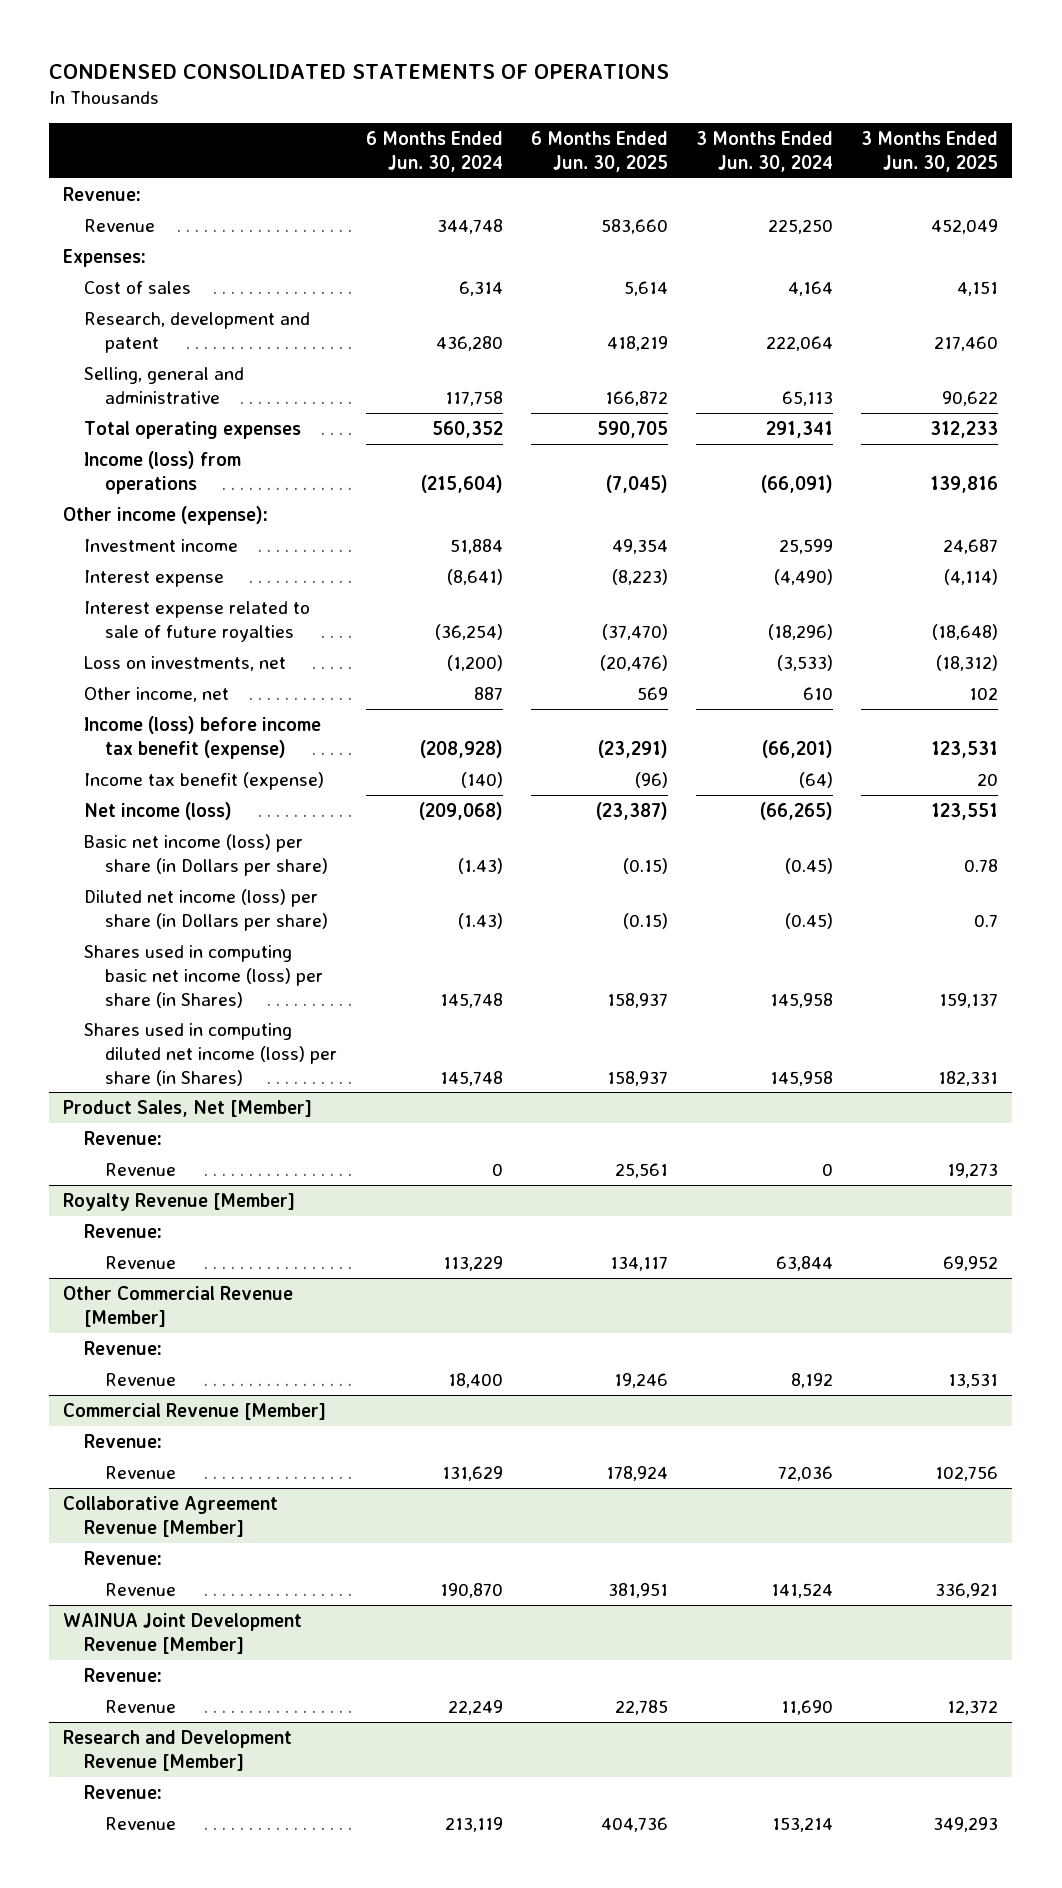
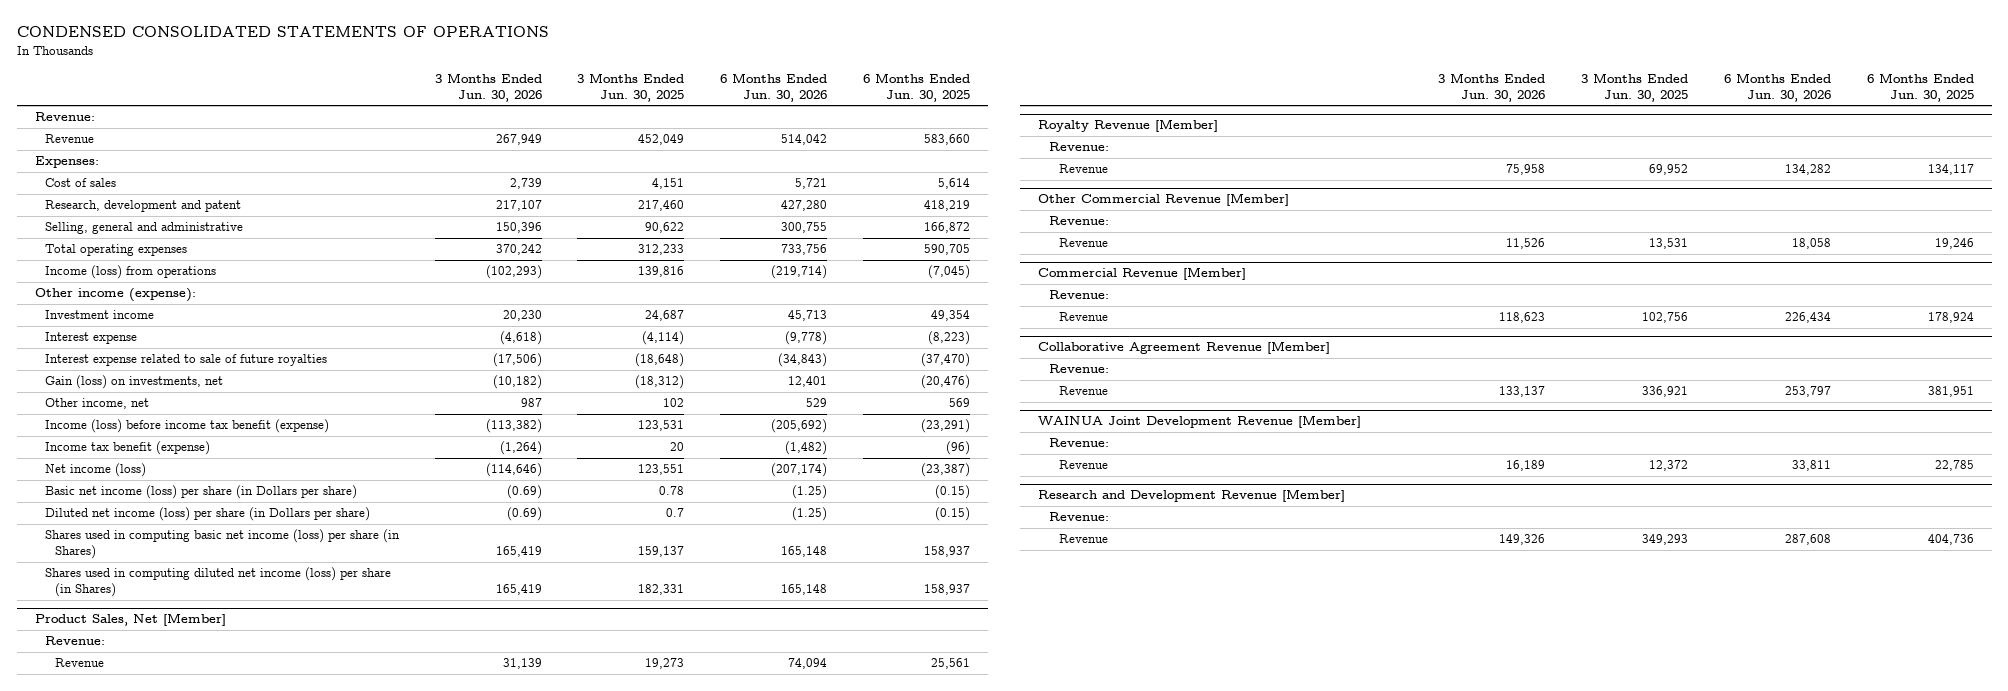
[365,131,503,173] 6 Months Ended Jun. 30, 2024 -> none
[696,131,834,173] 3 Months Ended Jun. 30, 2024 -> none
none -> [434,72,542,103] 3 Months Ended Jun. 30, 2026
none -> [720,72,828,103] 6 Months Ended Jun. 30, 2026
[84,655,287,671] Loss on investments, net -> [44,375,223,390] Gain (loss) on investments, net

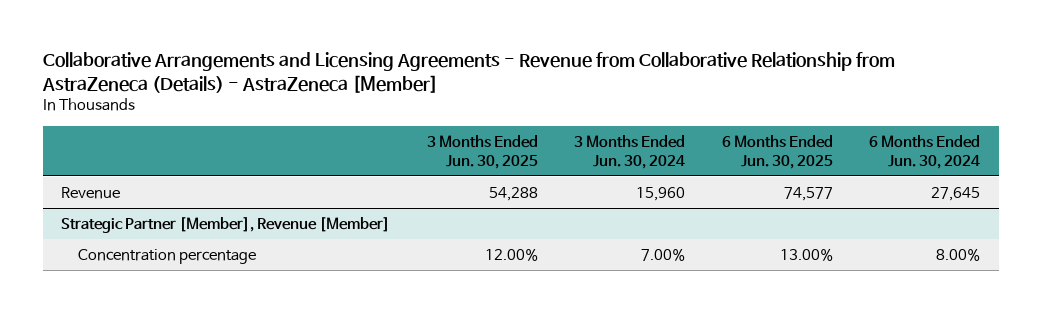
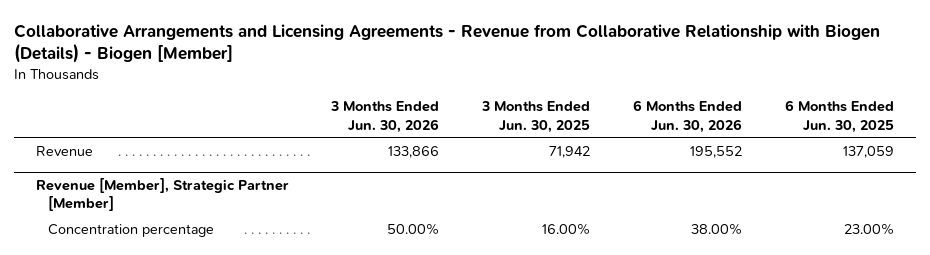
[41,52,895,93] Collaborative Arrangements and Licensing Agreements - Revenue from Collaborative Relationship from AstraZeneca (Details) - AstraZeneca [Member] -> [14,23,881,64] Collaborative Arrangements and Licensing Agreements - Revenue from Collaborative Relationship with Biogen (Details) - Biogen [Member]
[574,134,686,170] 3 Months Ended Jun. 30, 2024 -> none
[869,134,981,170] 6 Months Ended Jun. 30, 2024 -> none
none -> [330,101,440,133] 3 Months Ended Jun. 30, 2026
none -> [633,100,743,133] 6 Months Ended Jun. 30, 2026
[488,186,538,201] 54,288 -> [549,145,591,158] 71,942
[783,186,833,201] 74,577 -> [843,145,895,158] 137,059
[60,216,390,233] Strategic Partner [Member], Revenue [Member] -> [35,177,289,212] Revenue [Member], Strategic Partner [Member]
[484,247,538,261] 12.00% -> [542,222,591,235] 16.00%
[779,247,833,261] 13.00% -> [844,222,895,235] 23.00%

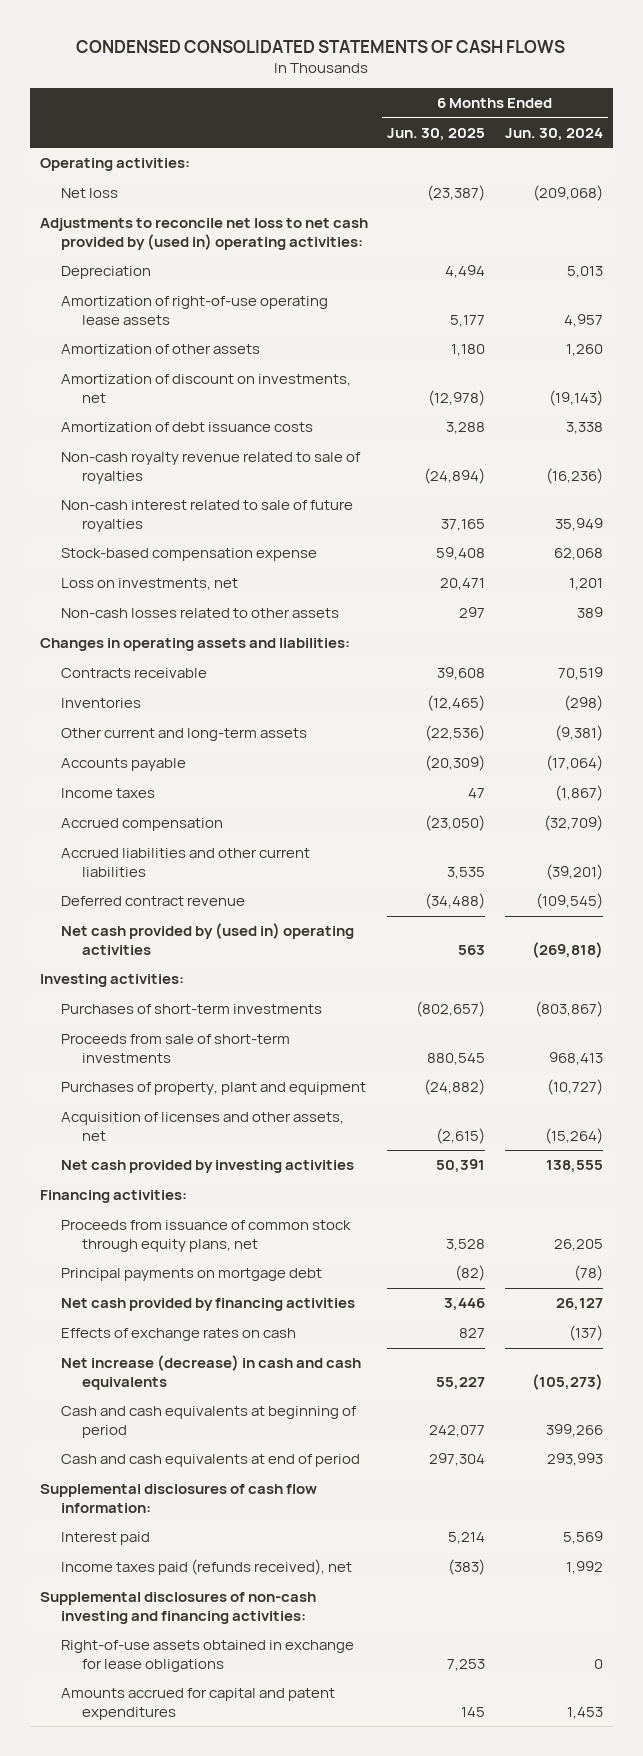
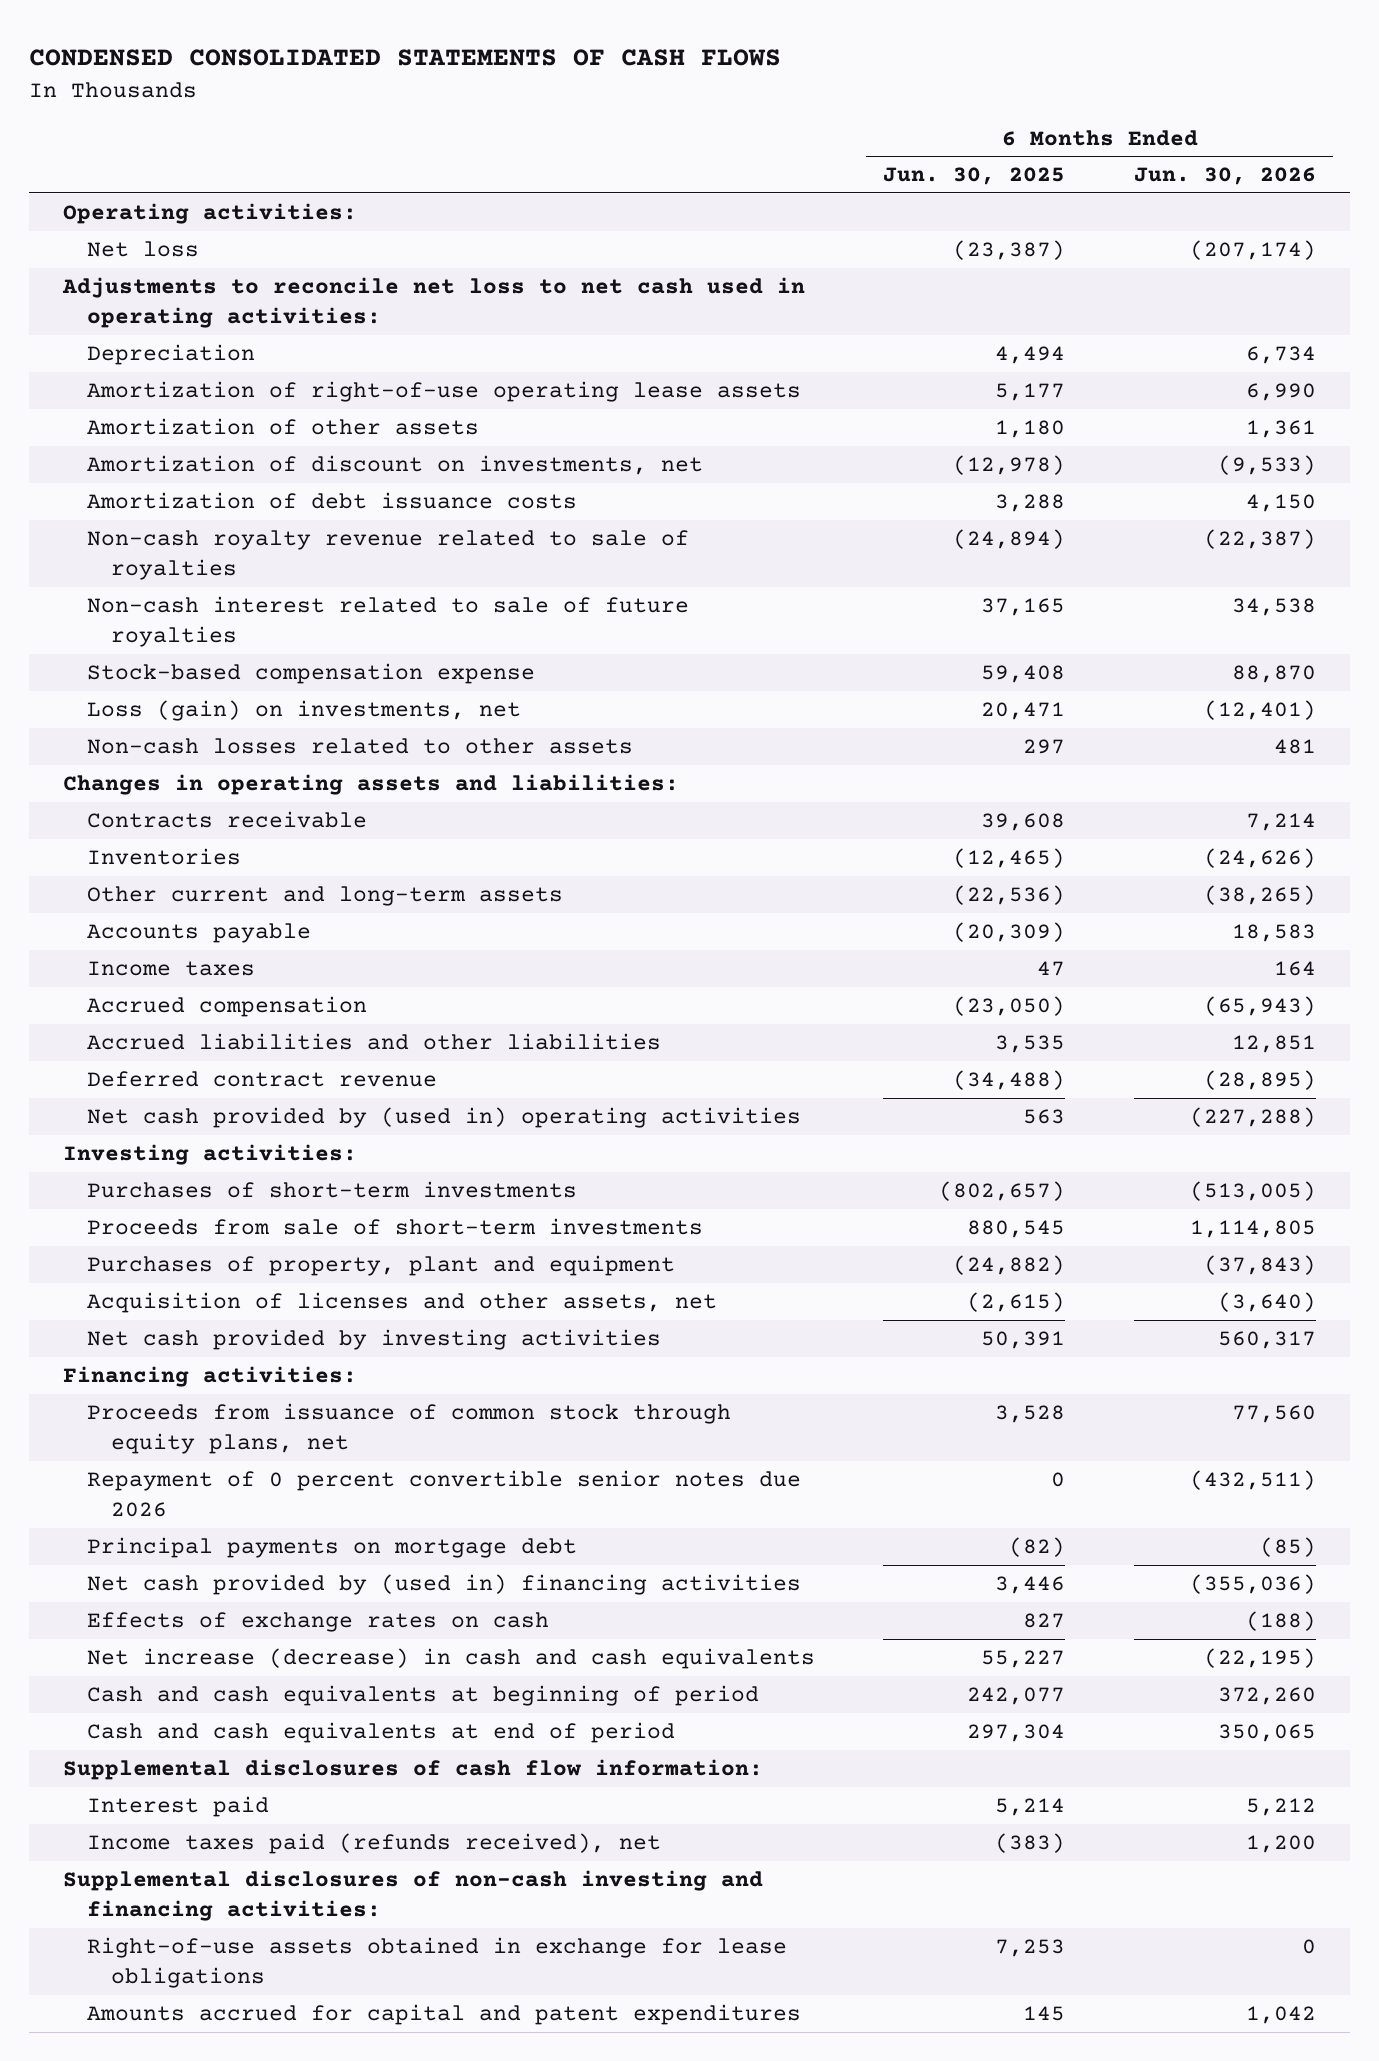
[504,127,603,141] Jun. 30, 2024 -> none
none -> [1133,167,1316,186] Jun. 30, 2026
[39,218,368,250] Adjustments to reconcile net loss to net cash provided by (used in) operating activities: -> [62,277,806,329] Adjustments to reconcile net loss to net cash used in operating activities:
[60,578,238,591] Loss on investments, net -> [86,700,521,722] Loss (gain) on investments, net
[60,848,310,877] Accrued liabilities and other current liabilities -> [86,1033,661,1051] Accrued liabilities and other liabilities
none -> [86,1470,801,1518] Repayment of 0 percent convertible senior notes due 2026
[60,1298,355,1312] Net cash provided by financing activities -> [86,1574,801,1596] Net cash provided by (used in) financing activities

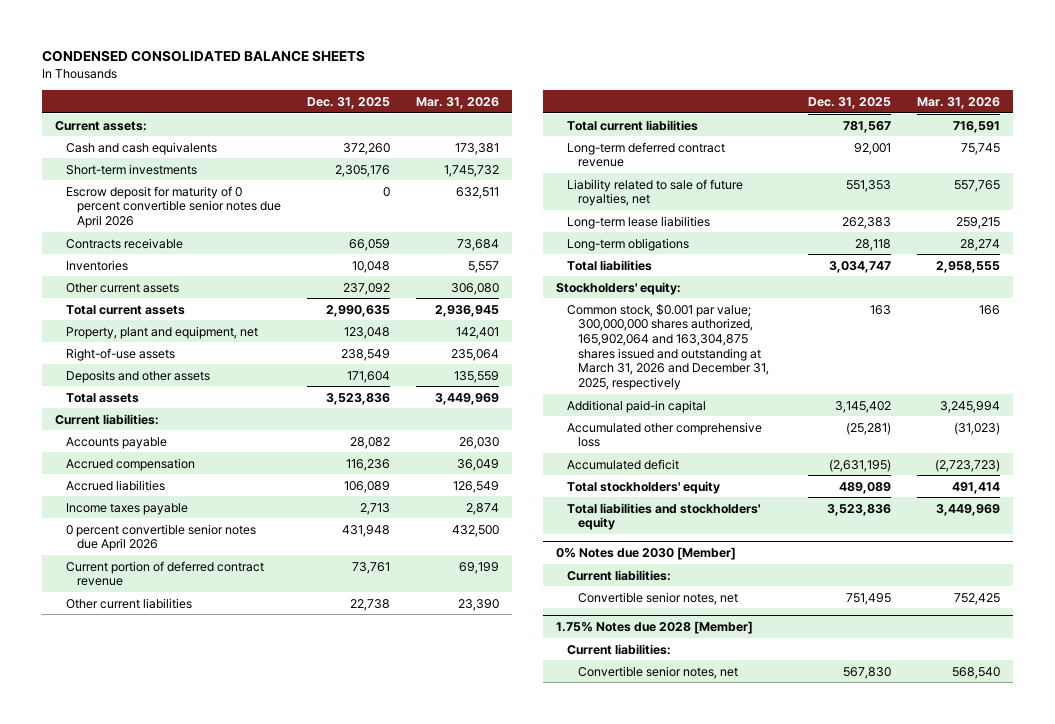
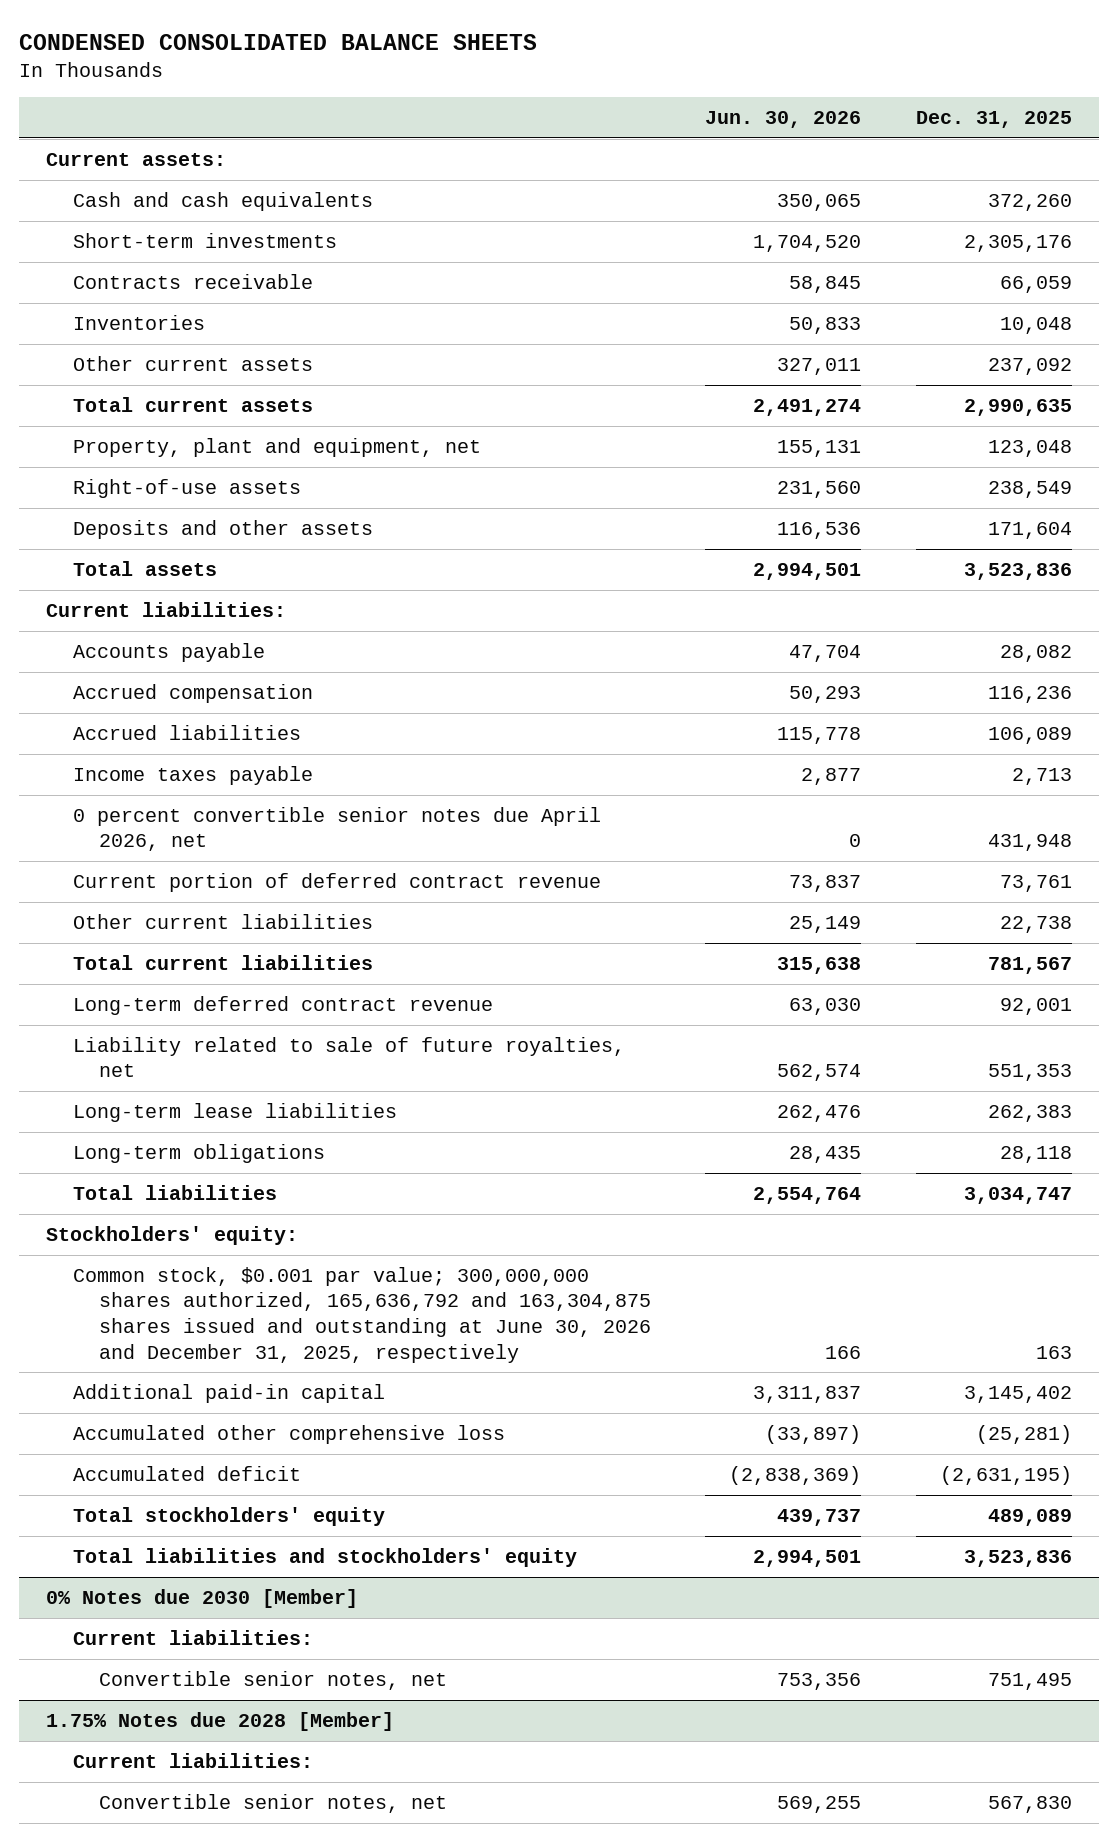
[416,96,500,109] Mar. 31, 2026 -> none
none -> [705,111,862,129] Jun. 30, 2026
[66,185,282,228] Escrow deposit for maturity of 0 percent convertible senior notes due April 2026 -> none
[66,523,257,552] 0 percent convertible senior notes due April 2026 -> [72,806,601,852] 0 percent convertible senior notes due April 2026, net
[566,303,769,391] Common stock, $0.001 par value; 300,000,000 shares authorized, 165,902,064 and 163,304,875 shares issued and outstanding at March 31, 2026 and December 31, 2025, respectively -> [72,1266,651,1363] Common stock, $0.001 par value; 300,000,000 shares authorized, 165,636,792 and 163,304,875 shares issued and outstanding at June 30, 2026 and December 31, 2025, respectively

